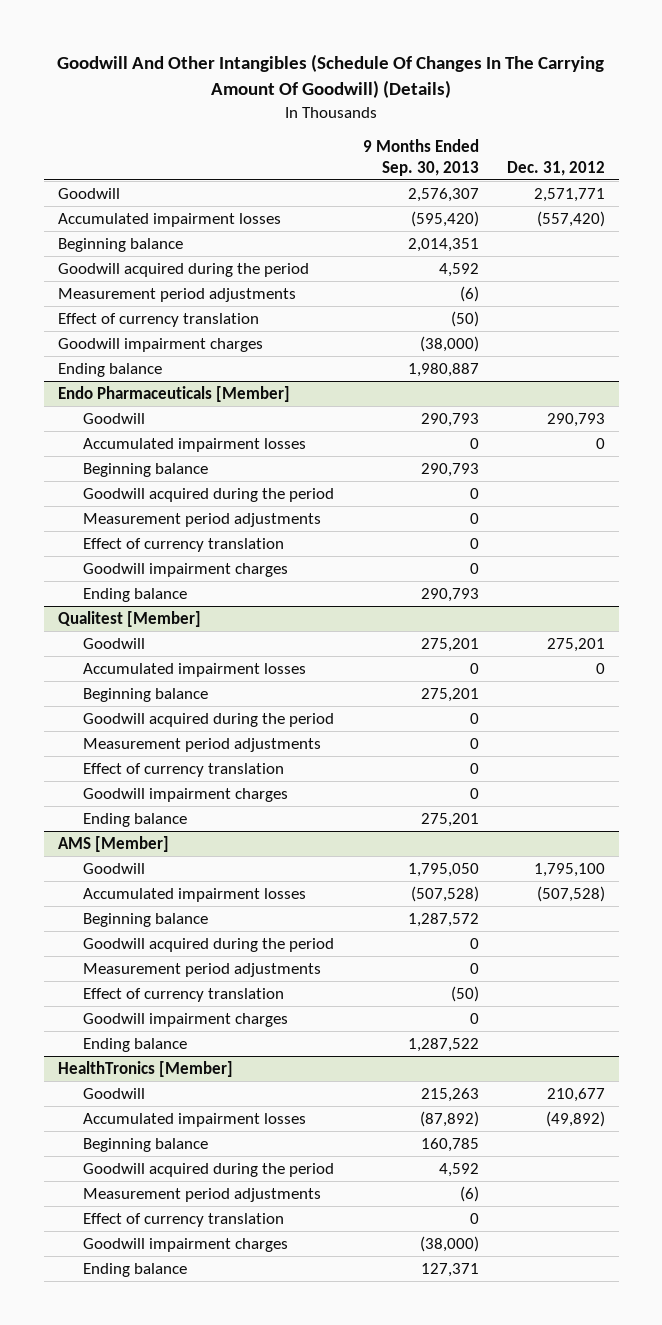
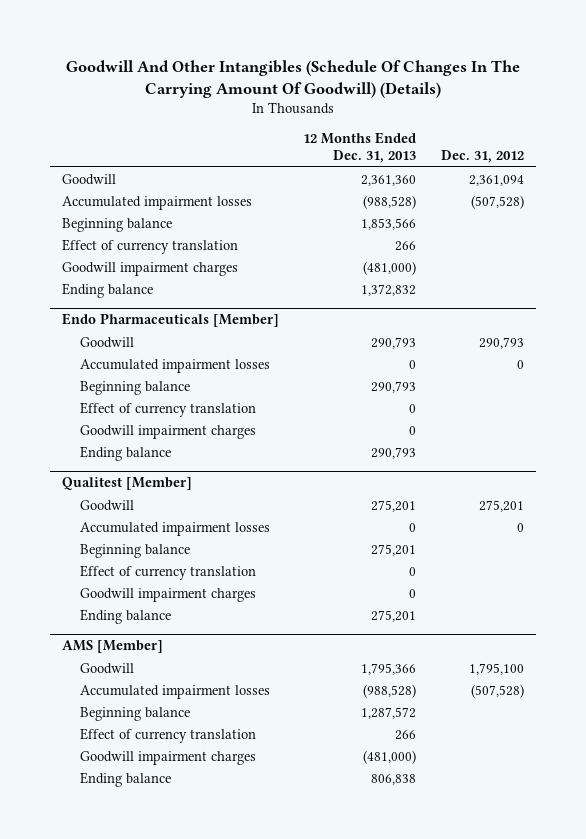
[362,139,479,176] 9 Months Ended Sep. 30, 2013 -> none
none -> [303,131,417,164] 12 Months Ended Dec. 31, 2013
[533,187,605,202] 2,571,771 -> [468,174,524,186] 2,361,094
[536,210,605,227] (557,420) -> [470,194,524,209] (507,528)
[57,262,309,277] Goodwill acquired during the period -> none
[57,287,296,302] Measurement period adjustments -> none
[83,487,335,502] Goodwill acquired during the period -> none
[83,512,322,527] Measurement period adjustments -> none
[83,712,335,727] Goodwill acquired during the period -> none
[83,737,322,752] Measurement period adjustments -> none
[83,937,335,952] Goodwill acquired during the period -> none
[83,962,322,977] Measurement period adjustments -> none
[57,1060,233,1077] HealthTronics [Member] -> none
[83,1087,146,1099] Goodwill -> none
[83,1112,307,1127] Accumulated impairment losses -> none
[83,1137,209,1152] Beginning balance -> none
[83,1162,335,1177] Goodwill acquired during the period -> none
[83,1187,322,1202] Measurement period adjustments -> none
[83,1212,285,1227] Effect of currency translation -> none
[83,1237,289,1252] Goodwill impairment charges -> none
[83,1262,188,1277] Ending balance -> none

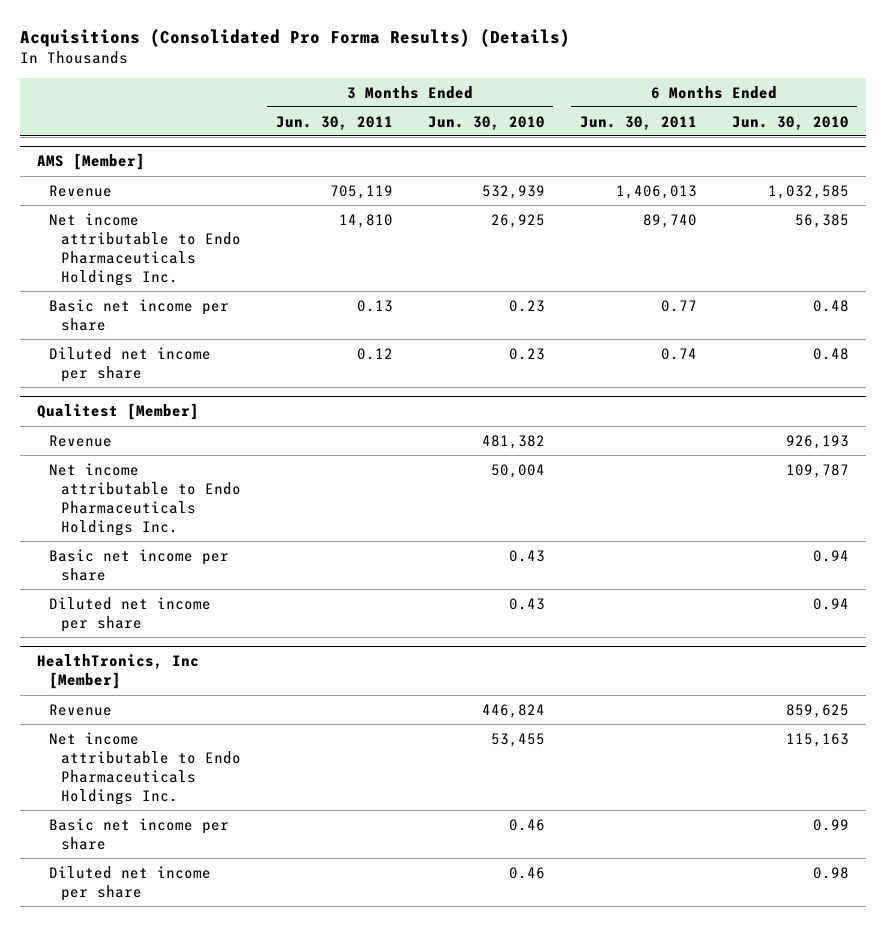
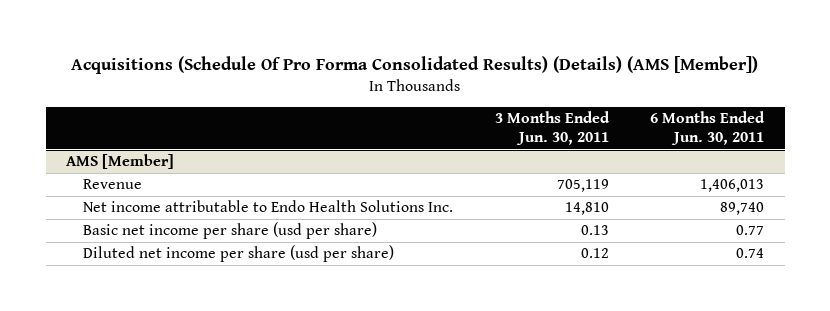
[19,28,570,47] Acquisitions (Consolidated Pro Forma Results) (Details) -> [71,55,759,74] Acquisitions (Schedule Of Pro Forma Consolidated Results) (Details) (AMS [Member])
[427,115,545,130] Jun. 30, 2010 -> none
[731,115,849,130] Jun. 30, 2010 -> none
[37,403,200,421] Qualitest [Member] -> none
[48,434,112,447] Revenue -> none
[48,462,241,537] Net income attributable to Endo Pharmaceuticals Holdings Inc. -> none
[48,548,229,581] Basic net income per share -> none
[48,596,211,632] Diluted net income per share -> none
[37,654,200,690] HealthTronics, Inc [Member] -> none
[48,703,112,716] Revenue -> none
[48,731,241,806] Net income attributable to Endo Pharmaceuticals Holdings Inc. -> none
[48,817,229,850] Basic net income per share -> none
[48,865,211,901] Diluted net income per share -> none
[48,212,241,287] Net income attributable to Endo Pharmaceuticals Holdings Inc. -> [83,200,454,213] Net income attributable to Endo Health Solutions Inc.
[48,298,229,331] Basic net income per share -> [83,222,378,240] Basic net income per share (usd per share)
[48,346,211,382] Diluted net income per share -> [83,245,395,263] Diluted net income per share (usd per share)

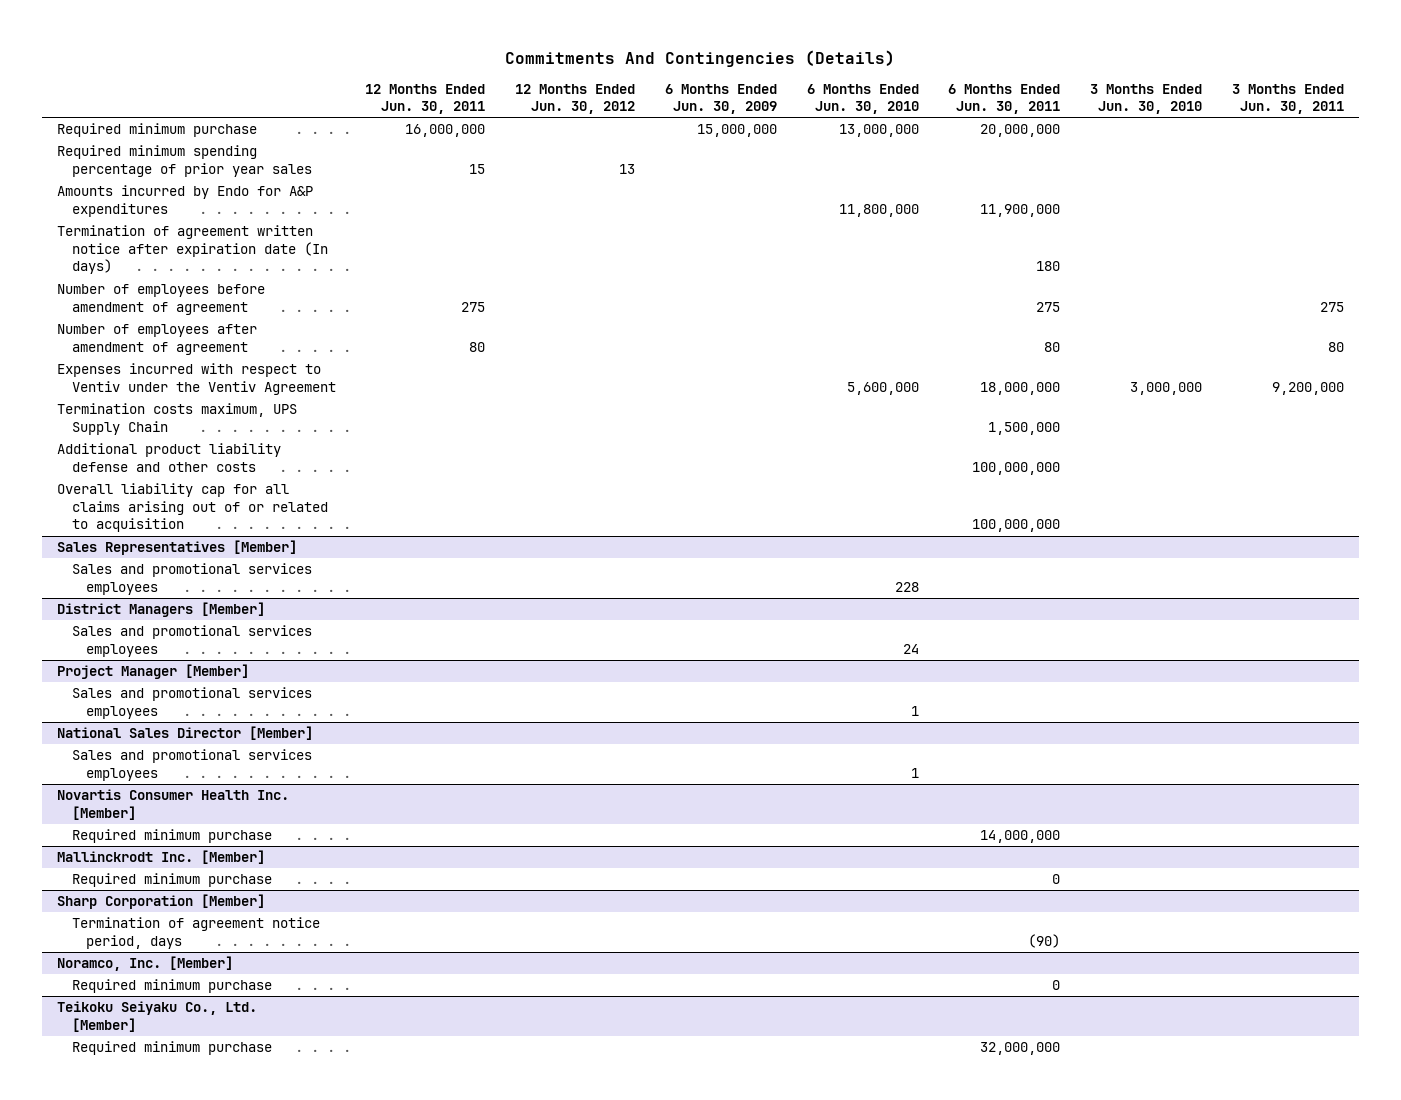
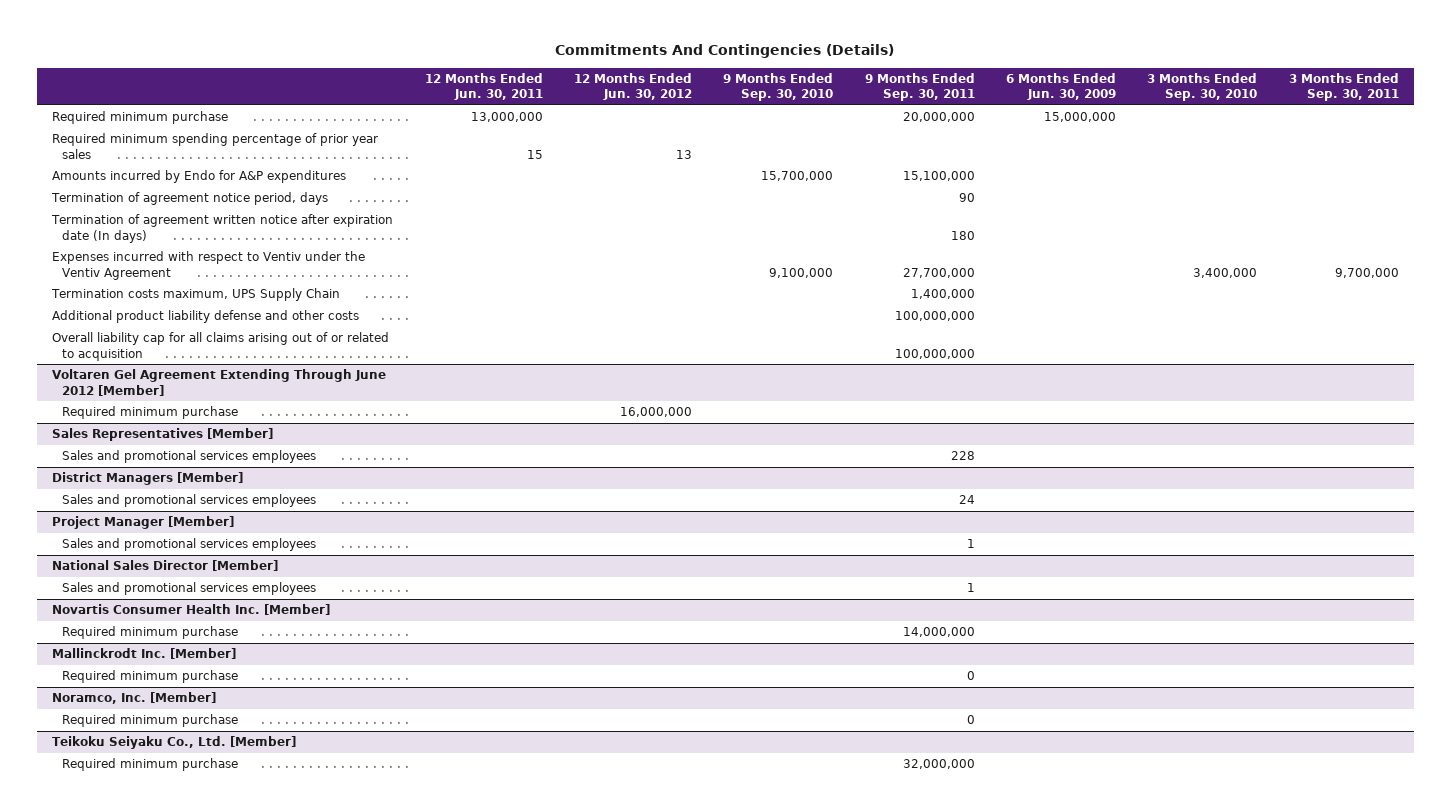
[806,83,919,115] 6 Months Ended Jun. 30, 2010 -> none
[948,83,1061,115] 6 Months Ended Jun. 30, 2011 -> none
[1089,83,1202,115] 3 Months Ended Jun. 30, 2010 -> none
[1231,83,1344,115] 3 Months Ended Jun. 30, 2011 -> none
none -> [723,72,834,102] 9 Months Ended Sep. 30, 2010
none -> [864,72,975,102] 9 Months Ended Sep. 30, 2011
none -> [1147,72,1258,102] 3 Months Ended Sep. 30, 2010
none -> [1288,72,1399,102] 3 Months Ended Sep. 30, 2011
[405,124,486,138] 16,000,000 -> [470,112,543,123] 13,000,000
none -> [51,192,329,206] Termination of agreement notice period, days
[57,284,266,315] Number of employees before amendment of agreement -> none
[57,324,258,355] Number of employees after amendment of agreement -> none
none -> [52,369,387,396] Voltaren Gel Agreement Extending Through June 2012 [Member]
none -> [62,406,239,420] Required minimum purchase
[57,894,266,910] Sharp Corporation [Member] -> none
[71,917,320,949] Termination of agreement notice period, days -> none

